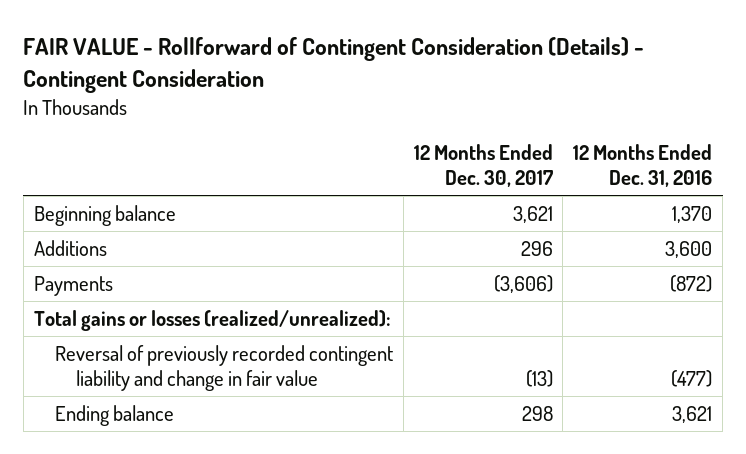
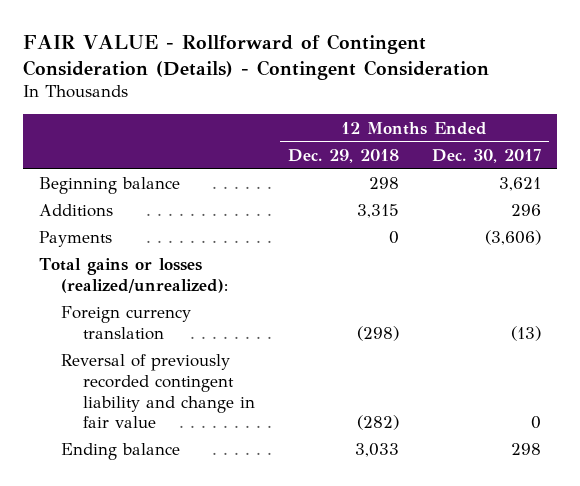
[573,144,713,188] 12 Months Ended Dec. 31, 2016 -> none
none -> [288,148,400,163] Dec. 29, 2018
none -> [61,306,192,340] Foreign currency translation
[525,370,553,388] (13) -> [530,416,541,430] 0

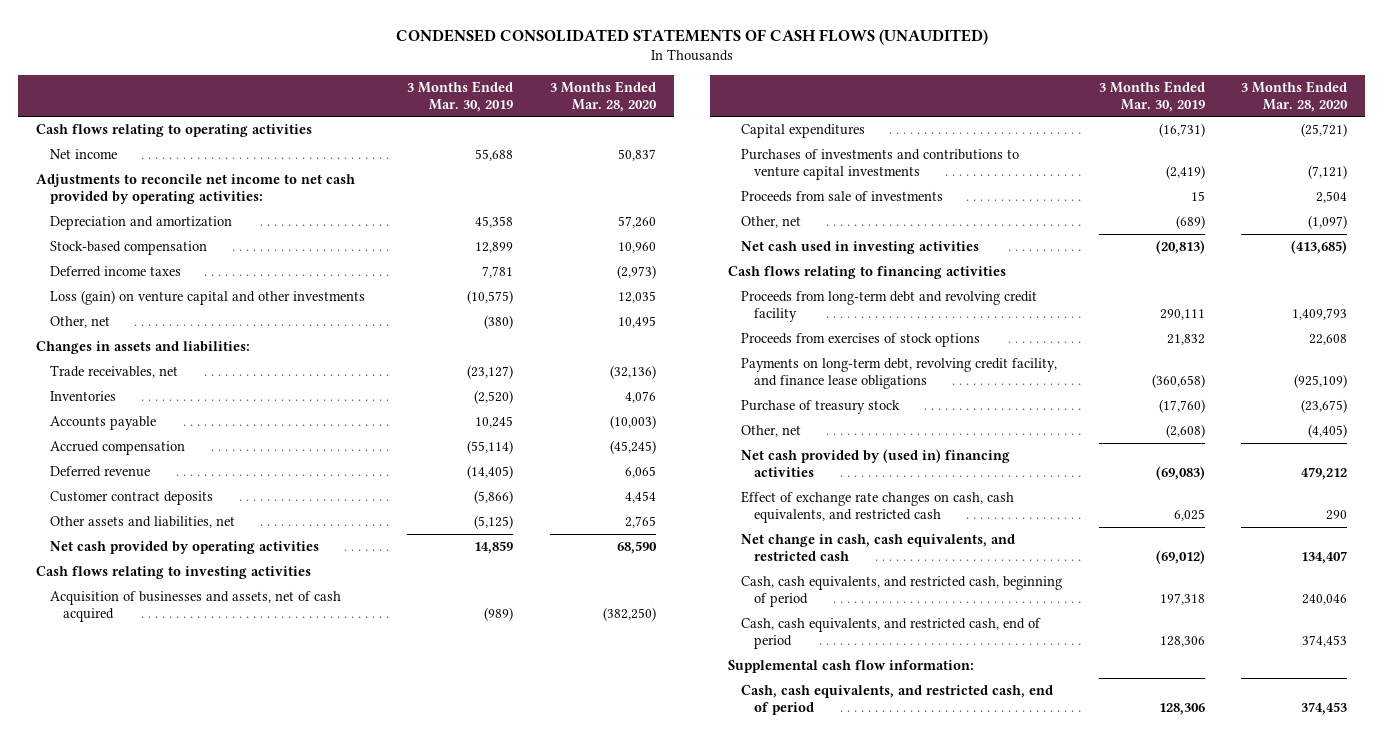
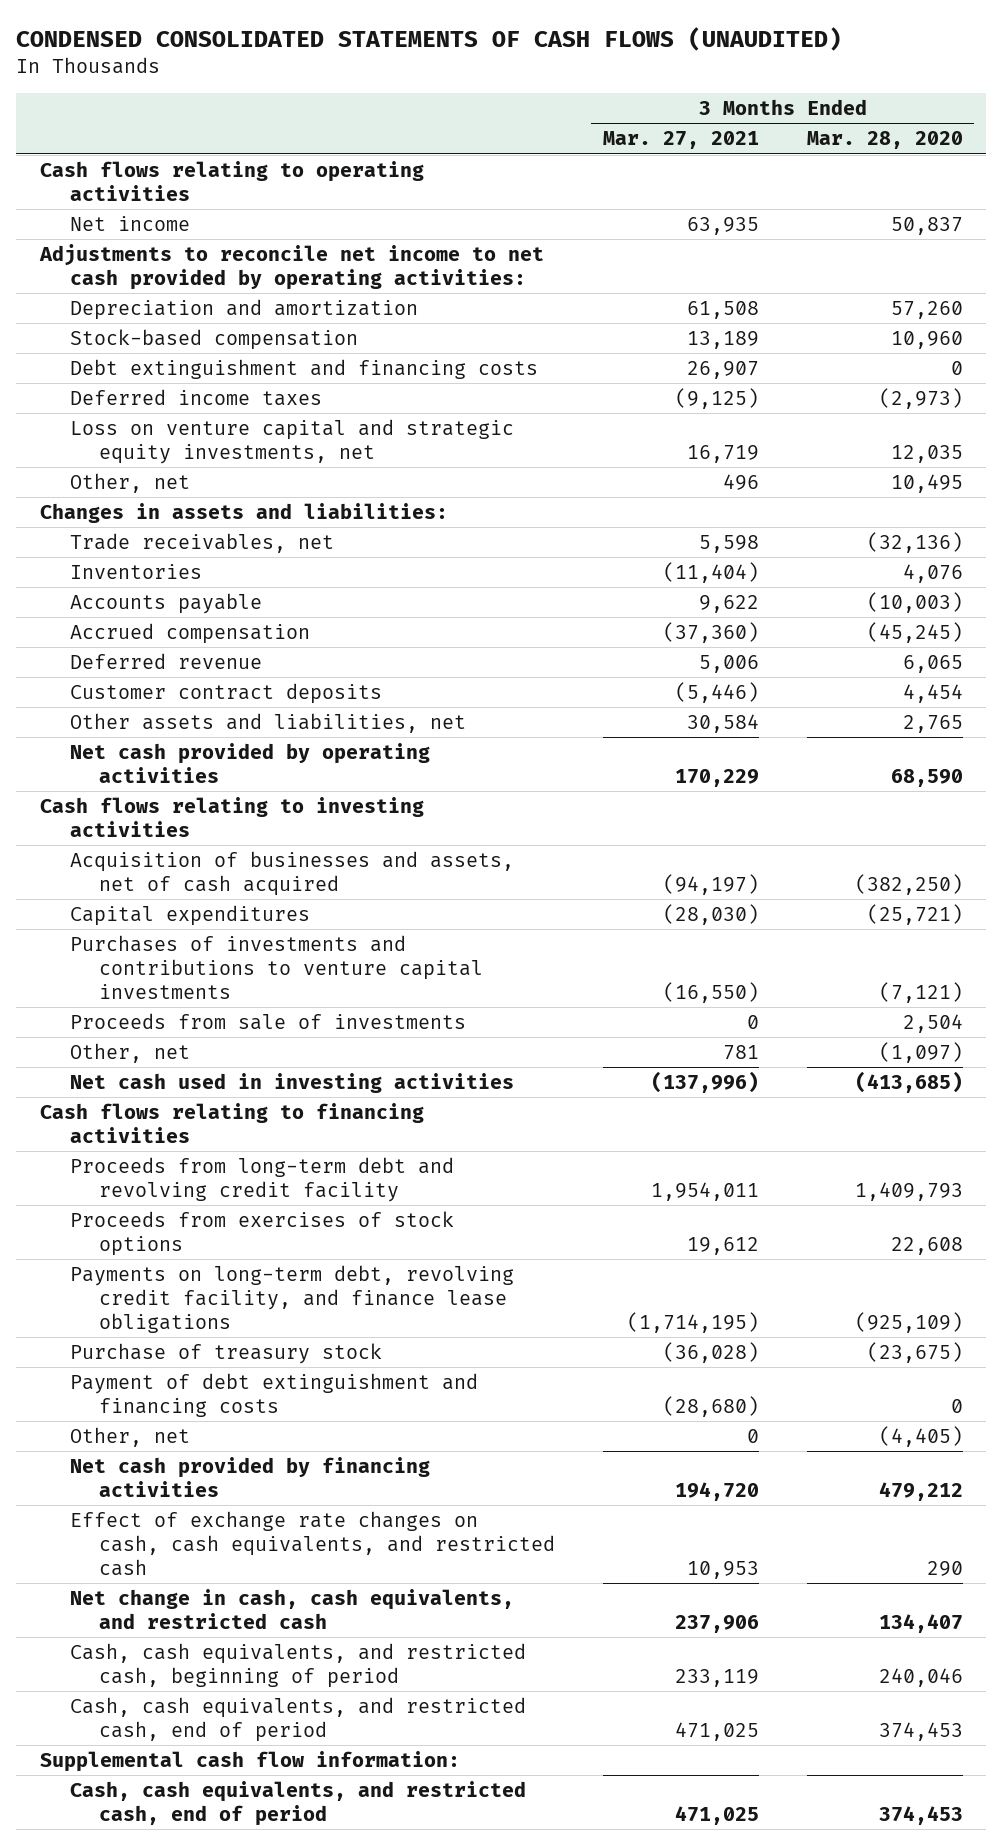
[407,80,514,112] 3 Months Ended Mar. 30, 2019 -> none
none -> [602,131,759,150] Mar. 27, 2021
none -> [69,359,538,380] Debt extinguishment and financing costs
[49,290,365,306] Loss (gain) on venture capital and other investments -> [69,419,514,464] Loss on venture capital and strategic equity investments, net
none -> [69,1373,478,1417] Payment of debt extinguishment and financing costs
[741,449,1011,477] Net cash provided by (used in) financing activities -> [69,1457,430,1497] Net cash provided by financing activities

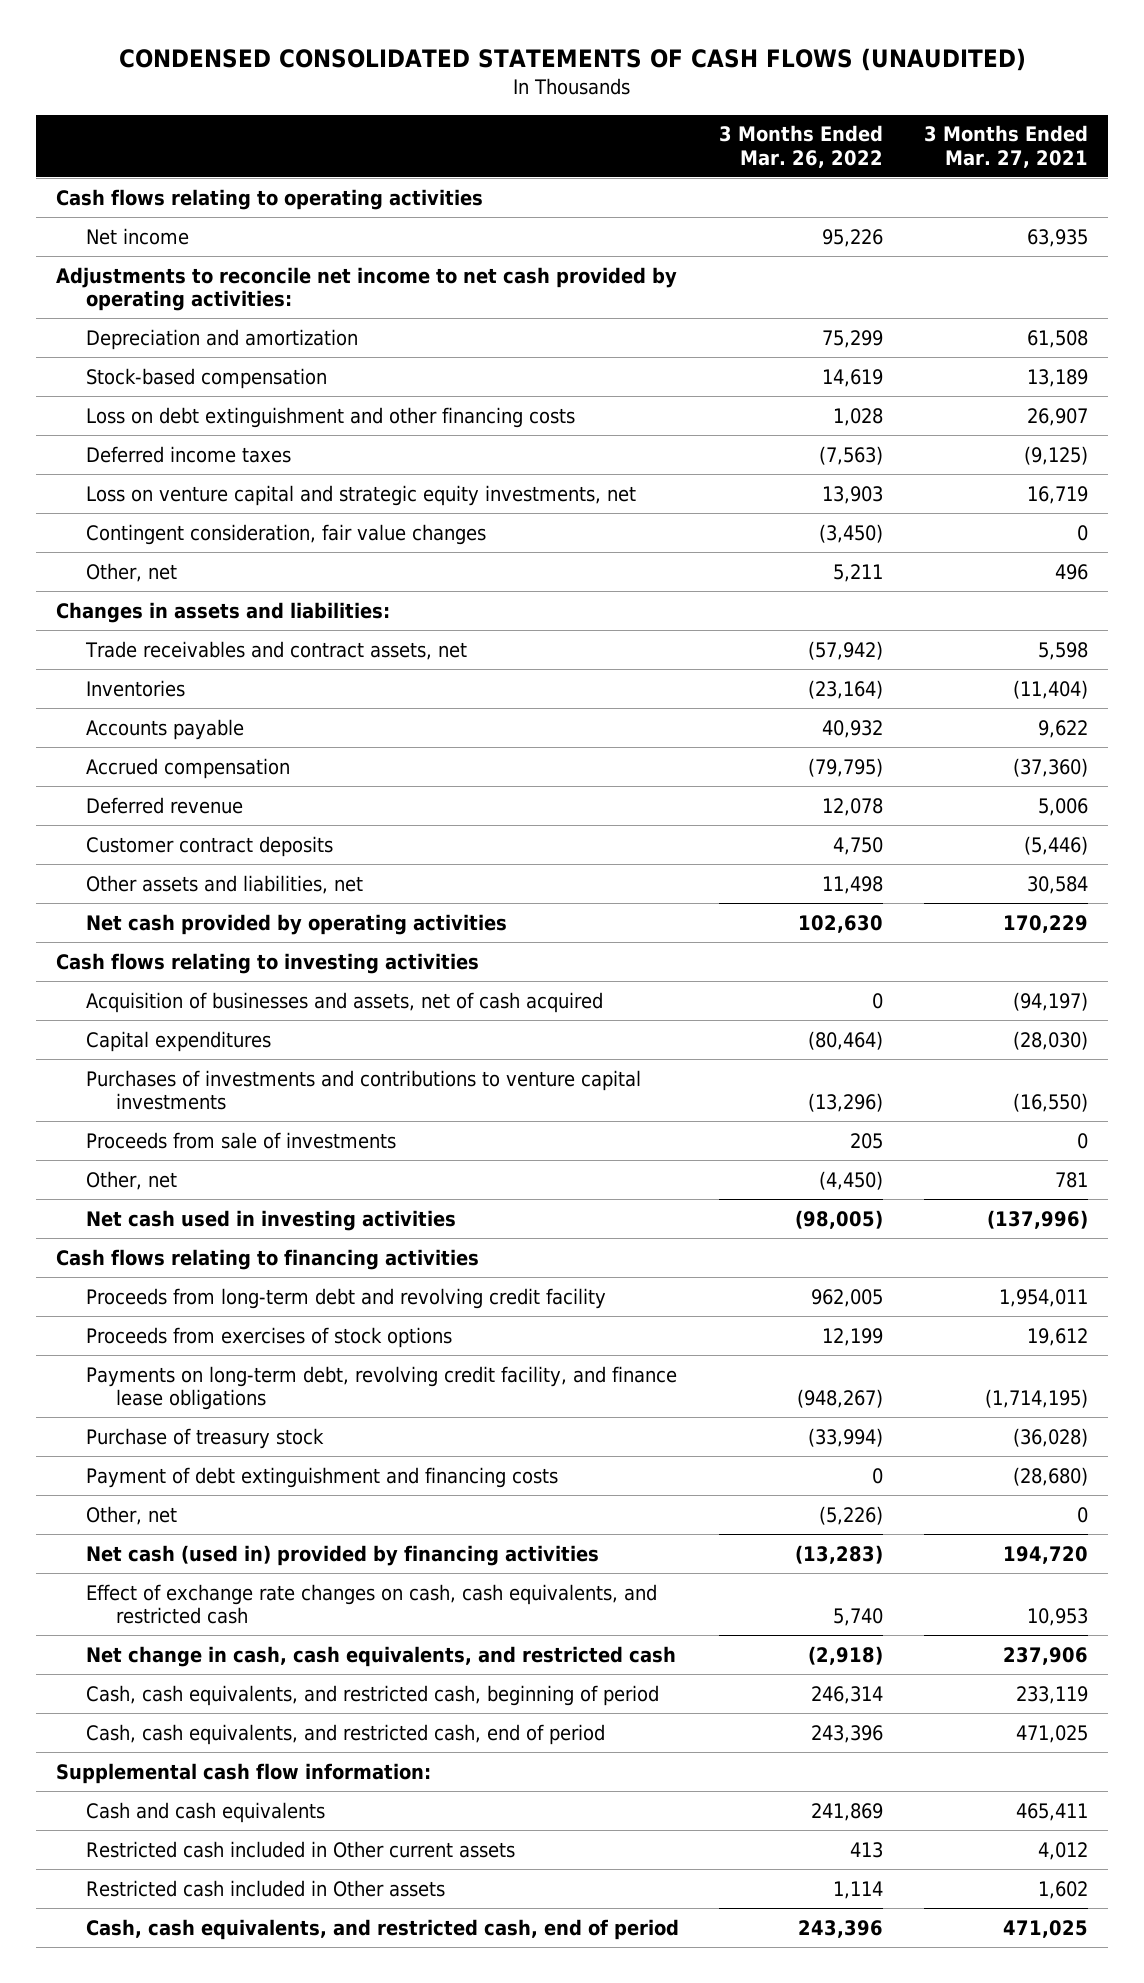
[806,131,963,150] Mar. 28, 2020 -> none
none -> [719,125,884,169] 3 Months Ended Mar. 26, 2022
[69,359,538,380] Debt extinguishment and financing costs -> [85,406,575,428] Loss on debt extinguishment and other financing costs
none -> [85,523,486,545] Contingent consideration, fair value changes
[69,533,334,554] Trade receivables, net -> [84,640,467,660] Trade receivables and contract assets, net
[69,1457,430,1497] Net cash provided by financing activities -> [85,1544,599,1566] Net cash (used in) provided by financing activities
none -> [85,1801,325,1823] Cash and cash equivalents
none -> [85,1840,515,1858] Restricted cash included in Other current assets
none -> [85,1879,445,1897] Restricted cash included in Other assets

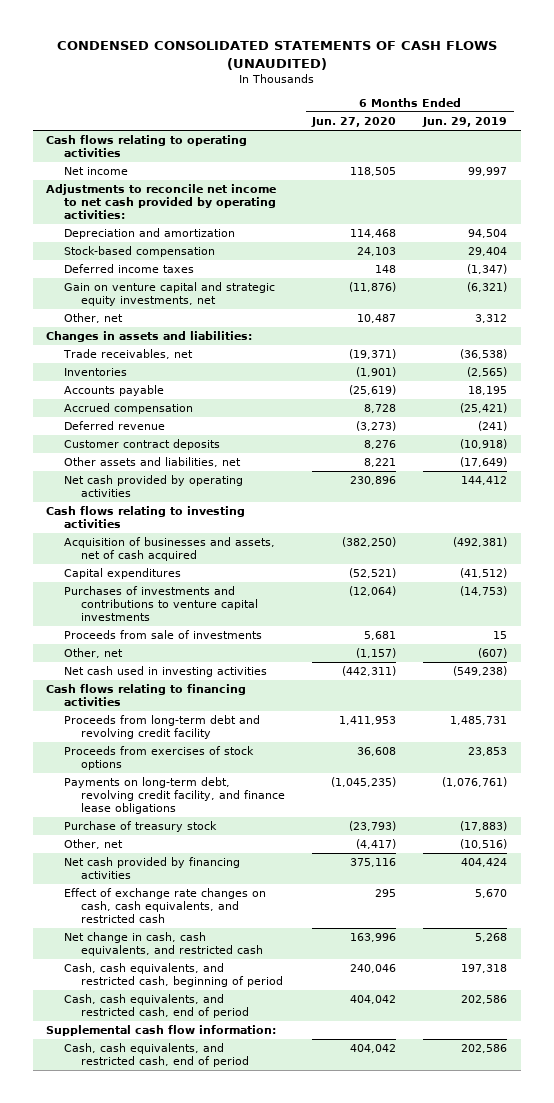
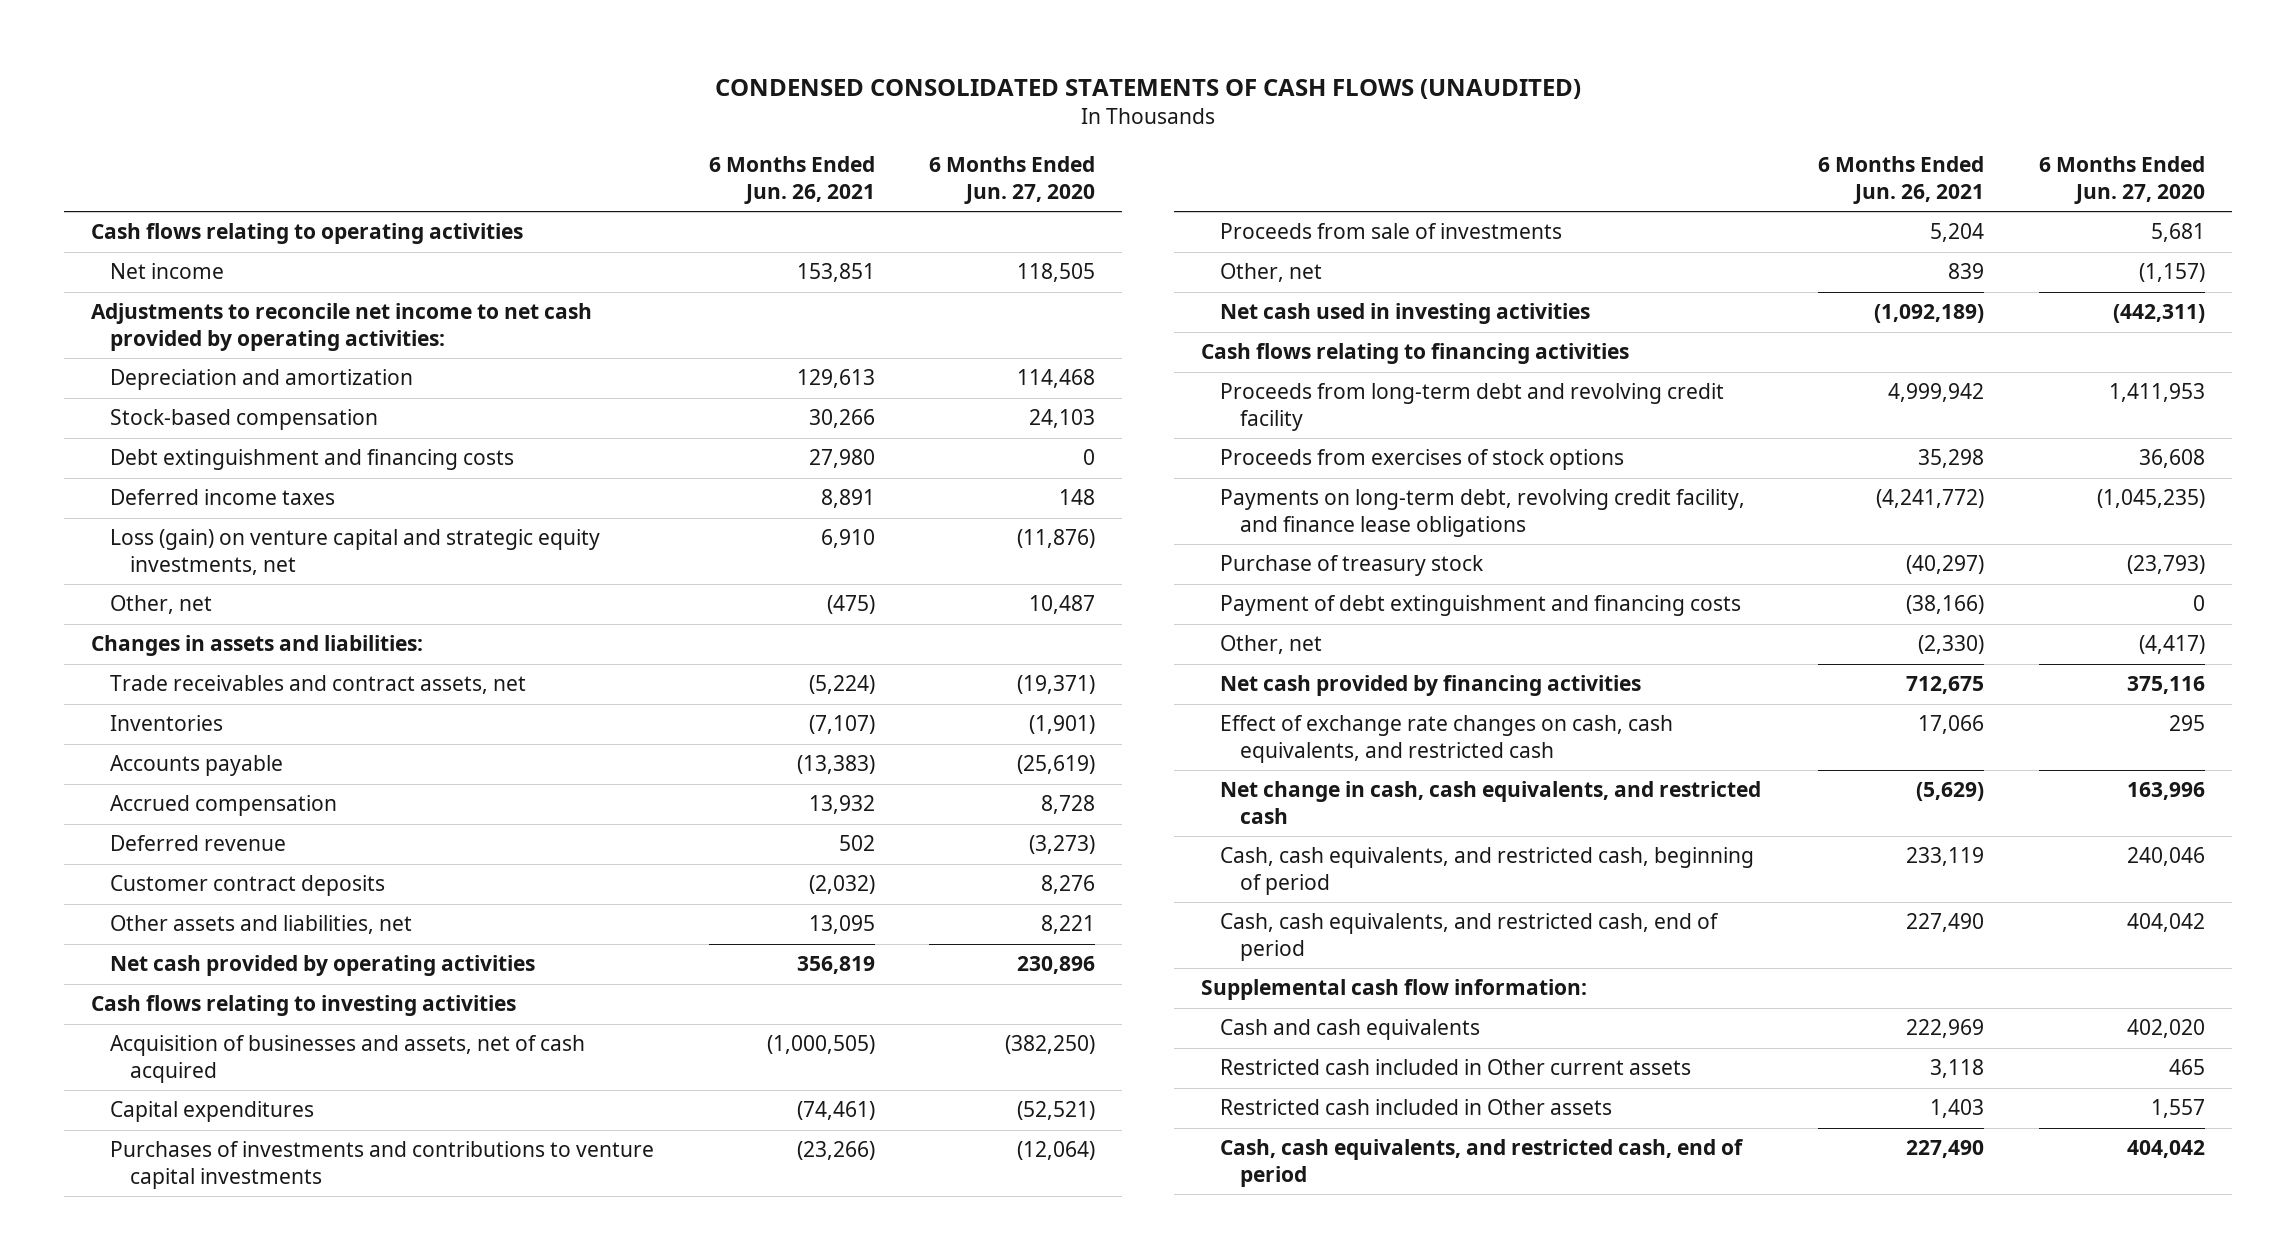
[422,117,508,128] Jun. 29, 2019 -> none
none -> [708,156,875,204] 6 Months Ended Jun. 26, 2021
none -> [110,449,515,471] Debt extinguishment and financing costs
[63,282,275,307] Gain on venture capital and strategic equity investments, net -> [110,529,601,575] Loss (gain) on venture capital and strategic equity investments, net
[62,349,193,360] Trade receivables, net -> [110,675,527,695] Trade receivables and contract assets, net
none -> [1220,595,1742,617] Payment of debt extinguishment and financing costs
none -> [1220,1019,1481,1041] Cash and cash equivalents
none -> [1220,1059,1692,1076] Restricted cash included in Other current assets
none -> [1220,1099,1613,1116] Restricted cash included in Other assets

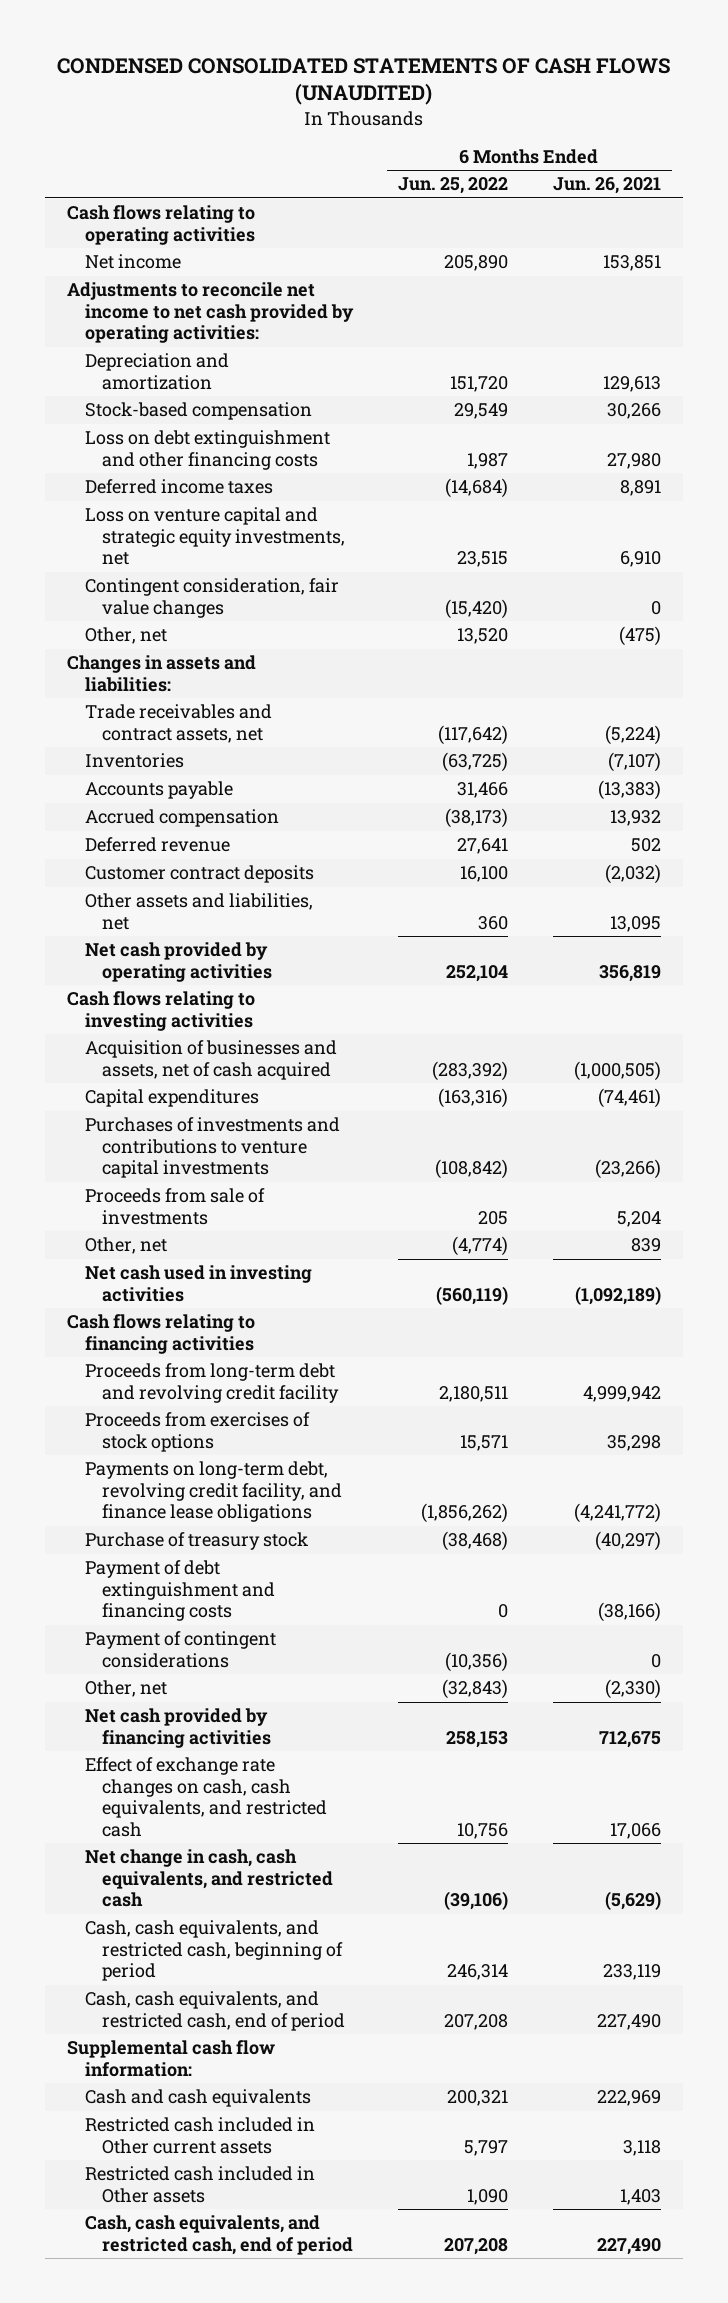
[928,156,1095,204] 6 Months Ended Jun. 27, 2020 -> none
none -> [398,177,509,195] Jun. 25, 2022
[110,449,515,471] Debt extinguishment and financing costs -> [84,430,330,470] Loss on debt extinguishment and other financing costs
[110,529,601,575] Loss (gain) on venture capital and strategic equity investments, net -> [84,507,346,566] Loss on venture capital and strategic equity investments, net
none -> [84,578,339,618] Contingent consideration, fair value changes
none -> [84,1631,276,1668] Payment of contingent considerations

